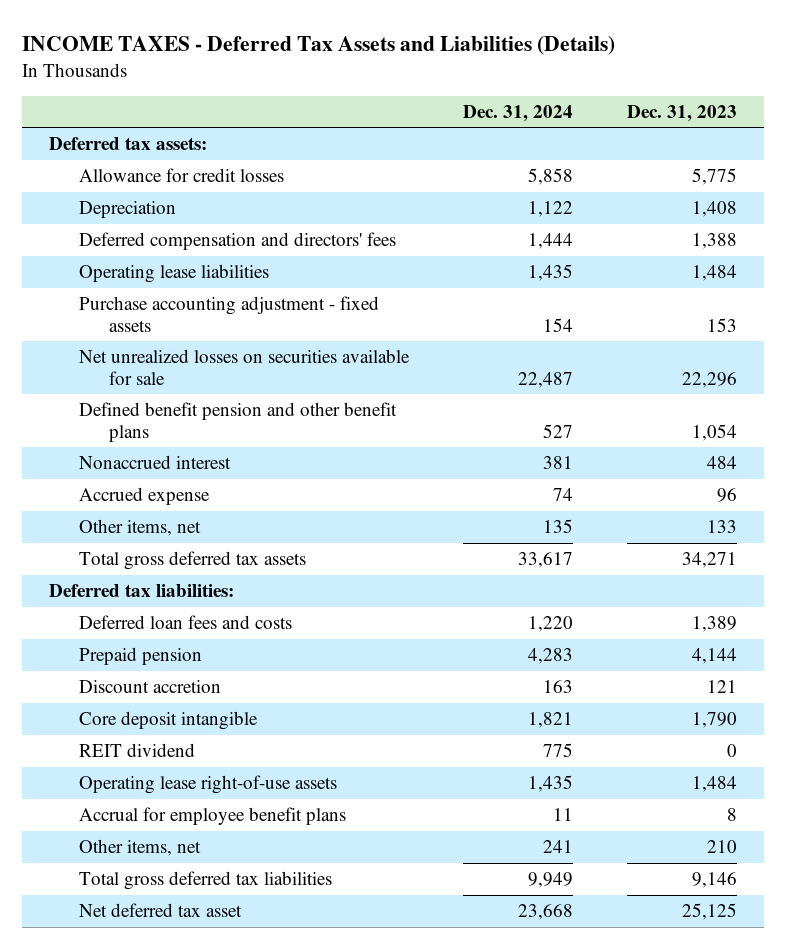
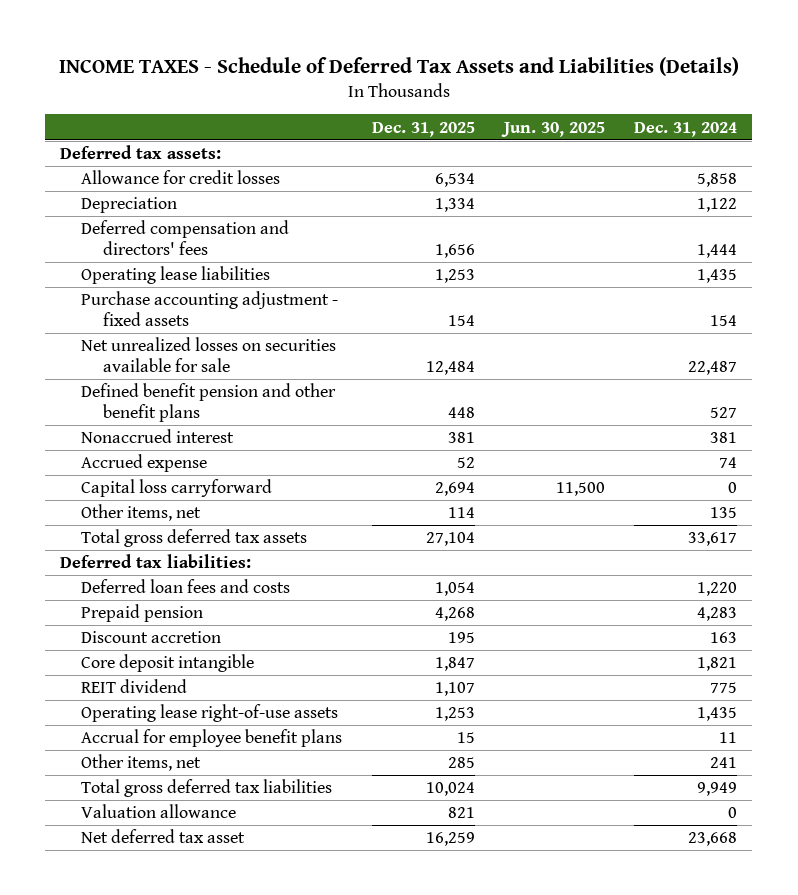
[22,36,616,56] INCOME TAXES - Deferred Tax Assets and Liabilities (Details) -> [58,56,739,76] INCOME TAXES - Schedule of Deferred Tax Assets and Liabilities (Details)
[627,104,738,122] Dec. 31, 2023 -> none
none -> [371,121,475,137] Dec. 31, 2025
none -> [501,121,606,137] Jun. 30, 2025
none -> [81,479,273,498] Capital loss carryforward
none -> [81,804,237,819] Valuation allowance

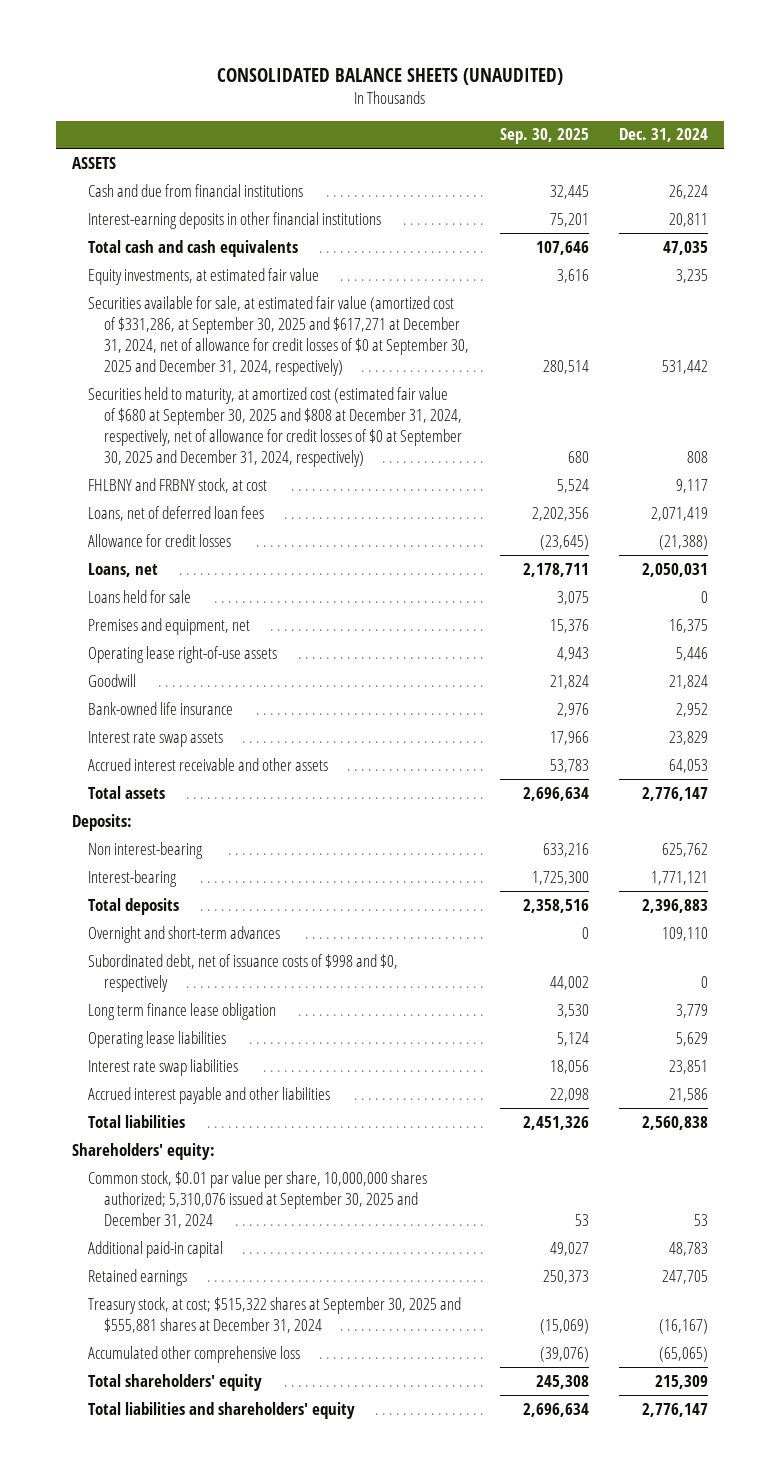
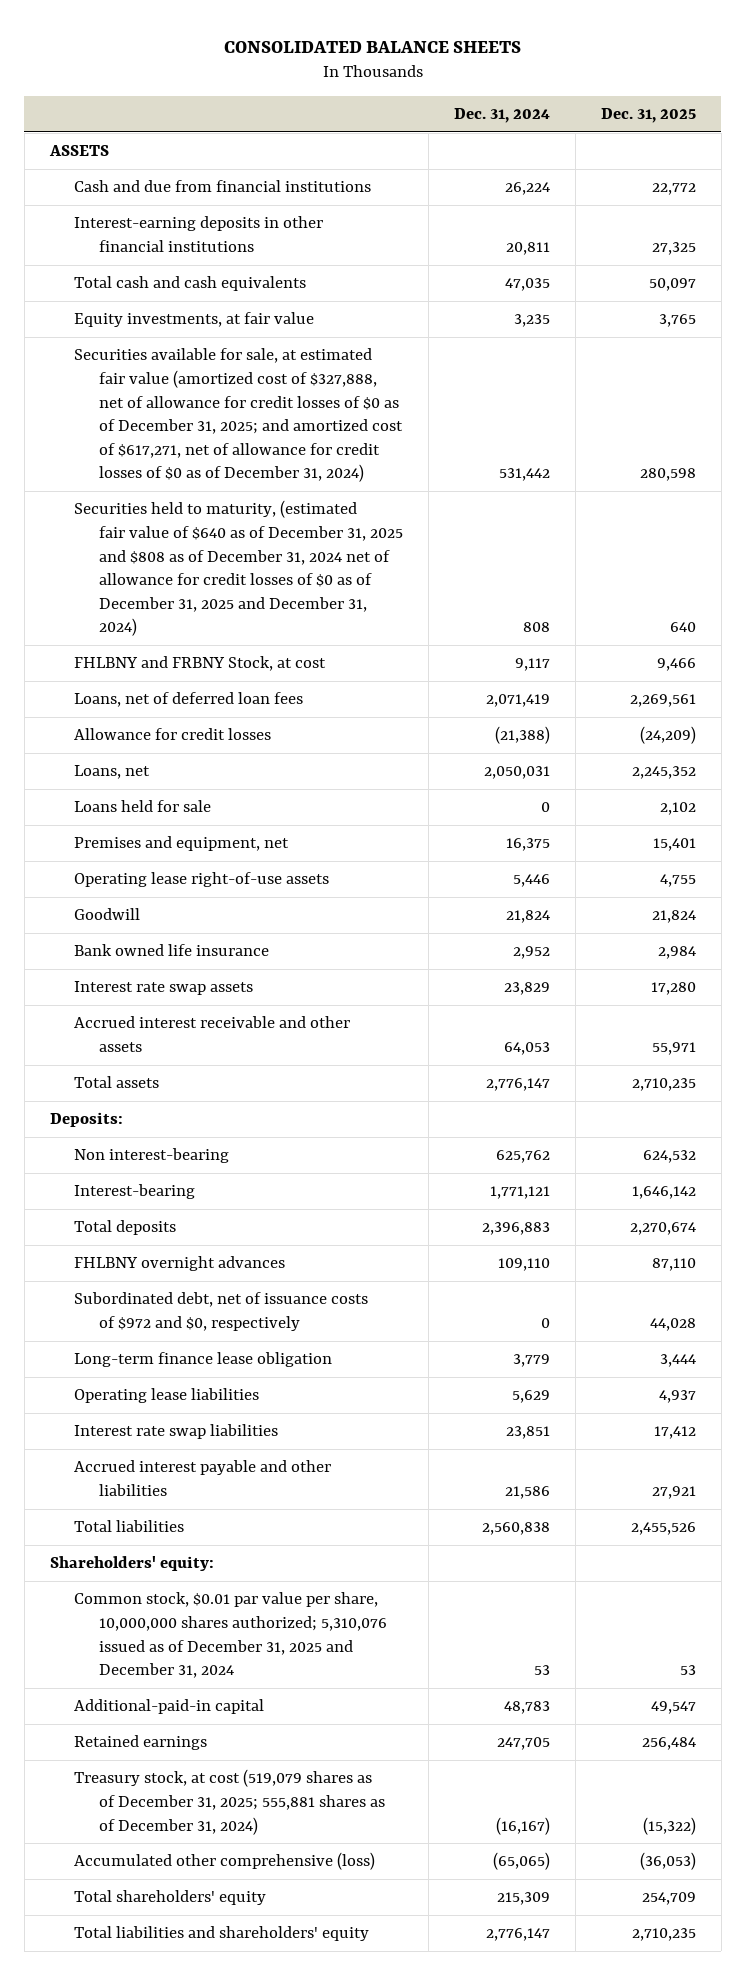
[217,67,564,85] CONSOLIDATED BALANCE SHEETS (UNAUDITED) -> [223,40,521,53] CONSOLIDATED BALANCE SHEETS
[499,128,589,145] Sep. 30, 2025 -> none
none -> [600,107,696,123] Dec. 31, 2025
[87,267,319,285] Equity investments, at estimated fair value -> [74,312,315,328] Equity investments, at fair value
[87,295,469,376] Securities available for sale, at estimated fair value (amortized cost of $331,286, at September 30, 2025 and $617,271 at December 31, 2024, net of allowance for credit losses of $0 at September 30, 2025 and December 31, 2024, respectively) -> [74,348,404,483] Securities available for sale, at estimated fair value (amortized cost of $327,888, net of allowance for credit losses of $0 as of December 31, 2025; and amortized cost of $617,271, net of allowance for credit losses of $0 as of December 31, 2024)
[87,386,462,467] Securities held to maturity, at amortized cost (estimated fair value of $680 at September 30, 2025 and $808 at December 31, 2024, respectively, net of allowance for credit losses of $0 at September 30, 2025 and December 31, 2024, respectively) -> [74,500,404,637] Securities held to maturity, (estimated fair value of $640 as of December 31, 2025 and $808 as of December 31, 2024 net of allowance for credit losses of $0 as of December 31, 2025 and December 31, 2024)
[87,477,267,493] FHLBNY and FRBNY stock, at cost -> [74,656,327,672] FHLBNY and FRBNY Stock, at cost
[87,701,233,715] Bank-owned life insurance -> [74,944,270,957] Bank owned life insurance
[87,925,280,943] Overnight and short-term advances -> [74,1256,286,1272] FHLBNY overnight advances
[87,953,398,992] Subordinated debt, net of issuance costs of $998 and $0, respectively -> [74,1292,369,1331] Subordinated debt, net of issuance costs of $972 and $0, respectively
[87,1002,276,1020] Long term finance lease obligation -> [74,1352,333,1368] Long-term finance lease obligation
[87,1170,427,1228] Common stock, $0.01 par value per share, 10,000,000 shares authorized; 5,310,076 issued at September 30, 2025 and December 31, 2024 -> [74,1592,388,1679] Common stock, $0.01 par value per share, 10,000,000 shares authorized; 5,310,076 issued as of December 31, 2025 and December 31, 2024
[87,1240,223,1258] Additional paid-in capital -> [74,1699,265,1715] Additional-paid-in capital
[87,1296,461,1333] Treasury stock, at cost; $515,322 shares at September 30, 2025 and $555,881 shares at December 31, 2024 -> [74,1769,386,1835] Treasury stock, at cost (519,079 shares as of December 31, 2025; 555,881 shares as of December 31, 2024)
[87,1345,300,1363] Accumulated other comprehensive loss -> [74,1852,376,1871] Accumulated other comprehensive (loss)

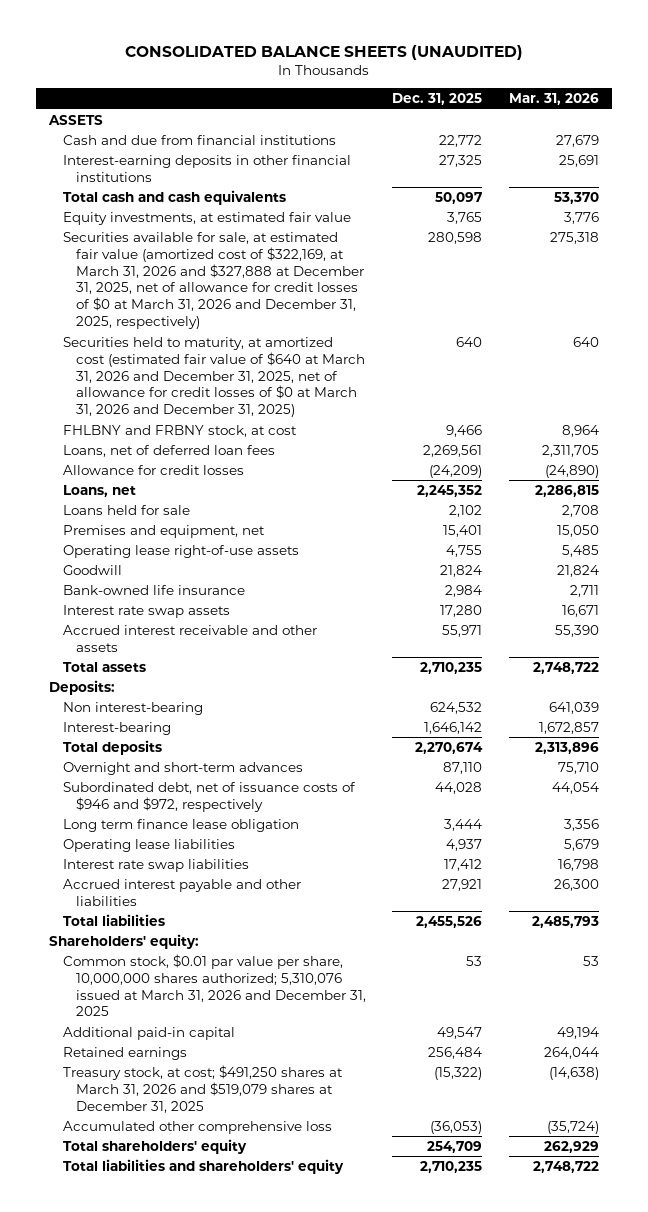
[223,40,521,53] CONSOLIDATED BALANCE SHEETS -> [124,44,523,60] CONSOLIDATED BALANCE SHEETS (UNAUDITED)
[453,107,550,123] Dec. 31, 2024 -> none
none -> [508,93,599,106] Mar. 31, 2026
[74,312,315,328] Equity investments, at fair value -> [62,211,351,225] Equity investments, at estimated fair value
[74,348,404,483] Securities available for sale, at estimated fair value (amortized cost of $327,888, net of allowance for credit losses of $0 as of December 31, 2025; and amortized cost of $617,271, net of allowance for credit losses of $0 as of December 31, 2024) -> [62,231,365,330] Securities available for sale, at estimated fair value (amortized cost of $322,169, at March 31, 2026 and $327,888 at December 31, 2025, net of allowance for credit losses of $0 at March 31, 2026 and December 31, 2025, respectively)
[74,500,404,637] Securities held to maturity, (estimated fair value of $640 as of December 31, 2025 and $808 as of December 31, 2024 net of allowance for credit losses of $0 as of December 31, 2025 and December 31, 2024) -> [62,336,366,418] Securities held to maturity, at amortized cost (estimated fair value of $640 at March 31, 2026 and December 31, 2025, net of allowance for credit losses of $0 at March 31, 2026 and December 31, 2025)
[74,656,327,672] FHLBNY and FRBNY Stock, at cost -> [62,424,297,437] FHLBNY and FRBNY stock, at cost
[74,944,270,957] Bank owned life insurance -> [62,584,245,595] Bank-owned life insurance
[74,1256,286,1272] FHLBNY overnight advances -> [62,761,303,775] Overnight and short-term advances
[74,1292,369,1331] Subordinated debt, net of issuance costs of $972 and $0, respectively -> [62,781,356,812] Subordinated debt, net of issuance costs of $946 and $972, respectively
[74,1352,333,1368] Long-term finance lease obligation -> [62,818,299,832] Long term finance lease obligation
[74,1592,388,1679] Common stock, $0.01 par value per share, 10,000,000 shares authorized; 5,310,076 issued as of December 31, 2025 and December 31, 2024 -> [62,953,367,1017] Common stock, $0.01 par value per share, 10,000,000 shares authorized; 5,310,076 issued at March 31, 2026 and December 31, 2025
[74,1699,265,1715] Additional-paid-in capital -> [62,1026,235,1040] Additional paid-in capital
[74,1769,386,1835] Treasury stock, at cost (519,079 shares as of December 31, 2025; 555,881 shares as of December 31, 2024) -> [62,1064,343,1113] Treasury stock, at cost; $491,250 shares at March 31, 2026 and $519,079 shares at December 31, 2025
[74,1852,376,1871] Accumulated other comprehensive (loss) -> [62,1120,332,1134] Accumulated other comprehensive loss

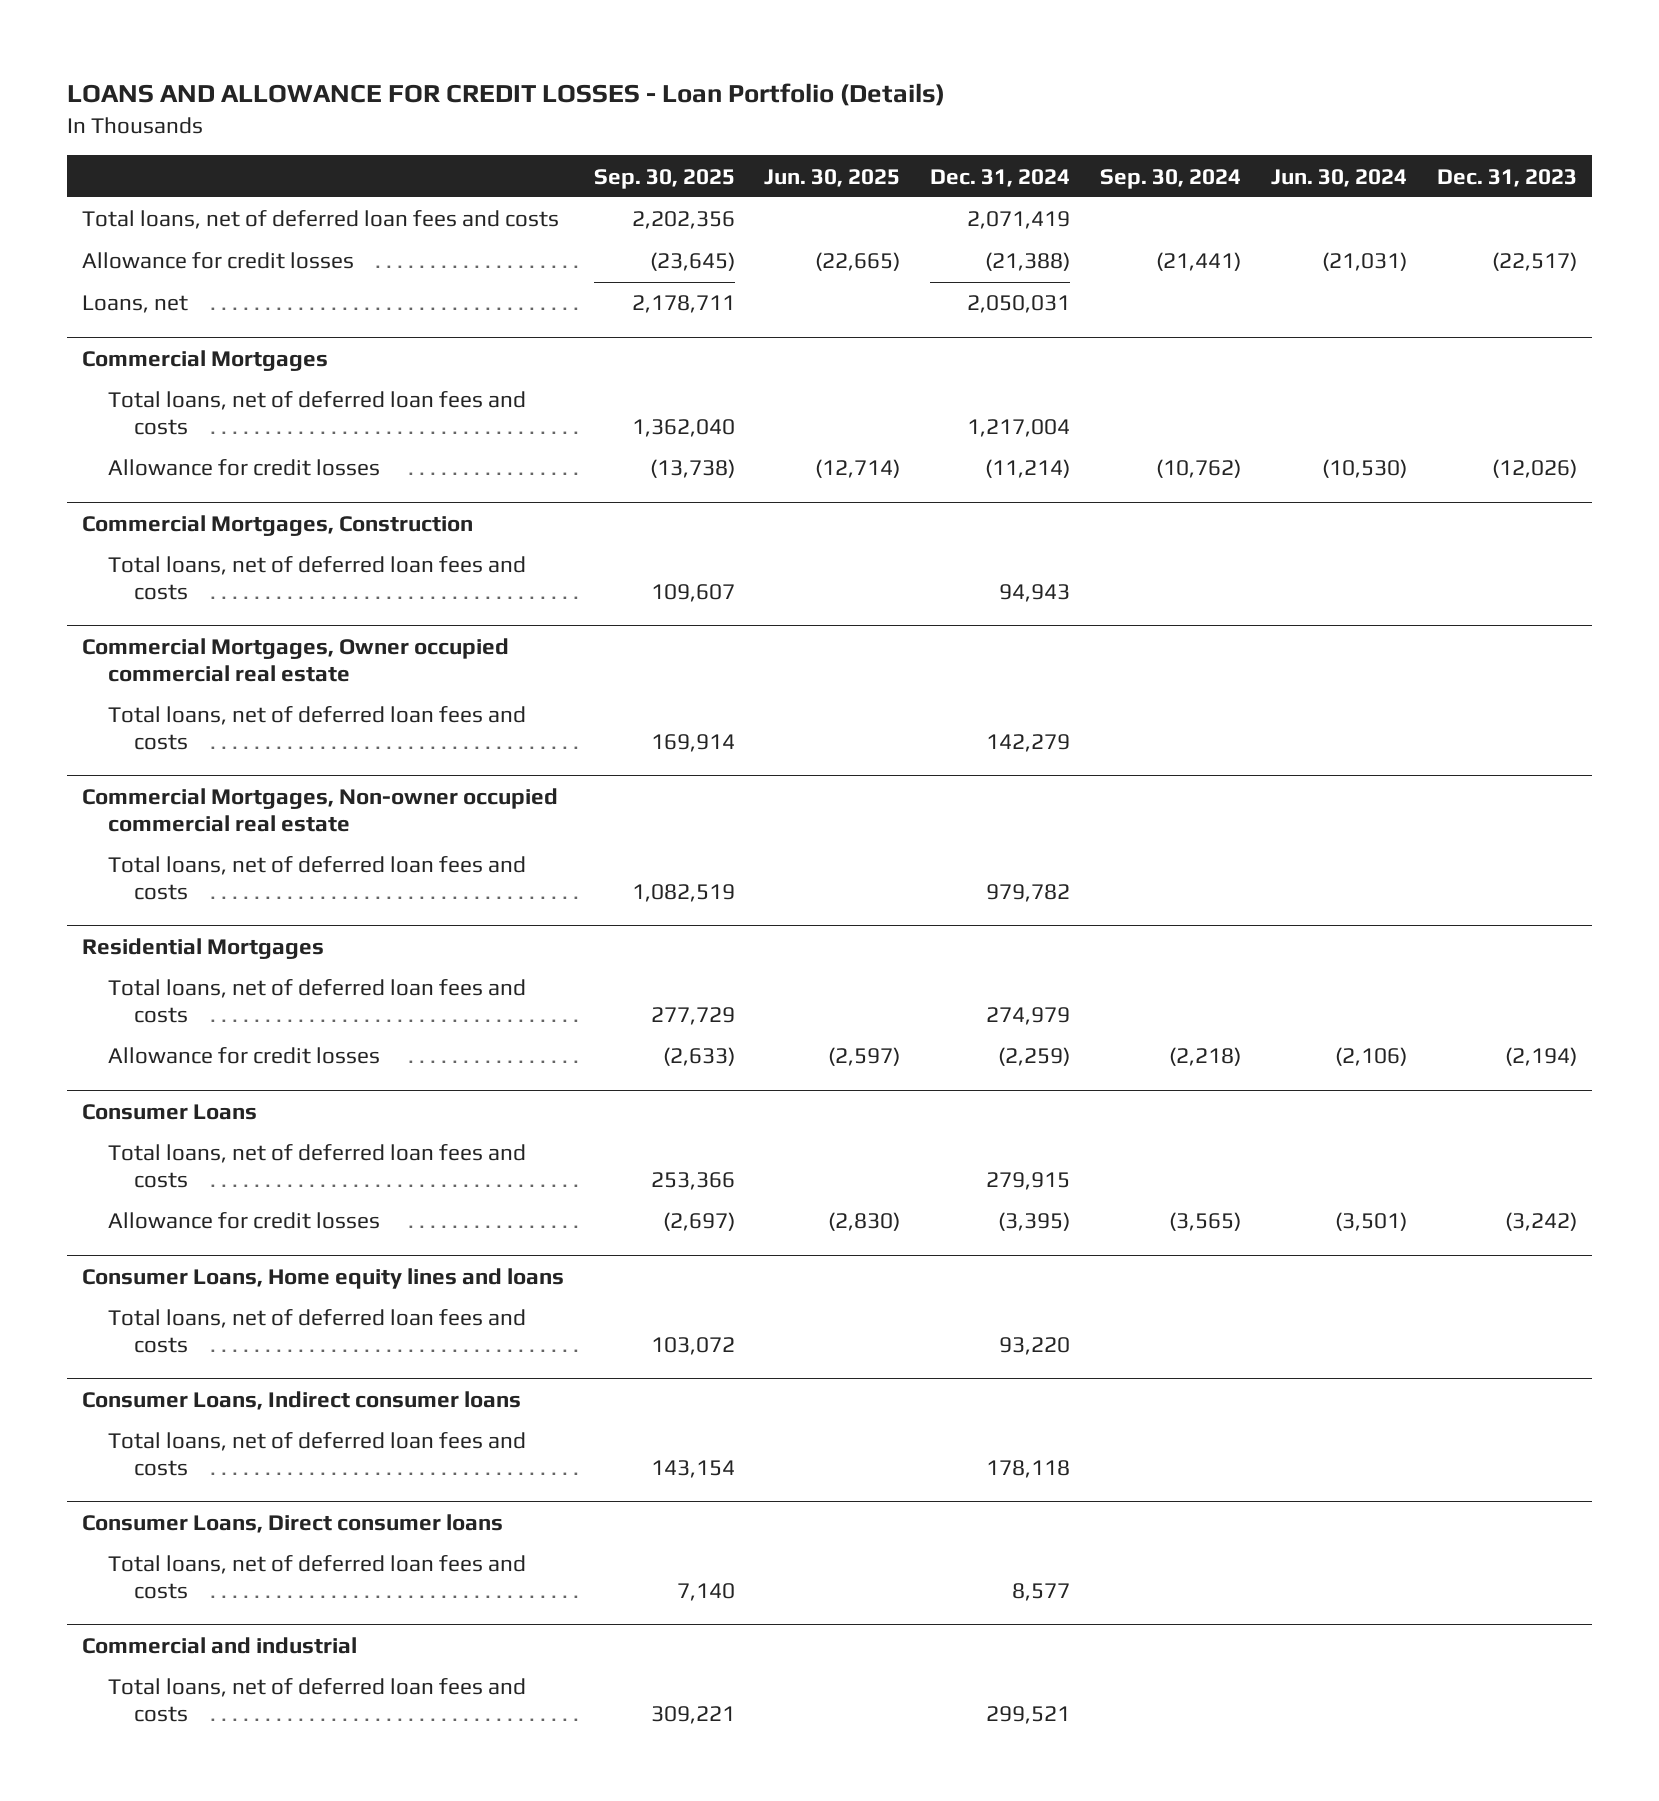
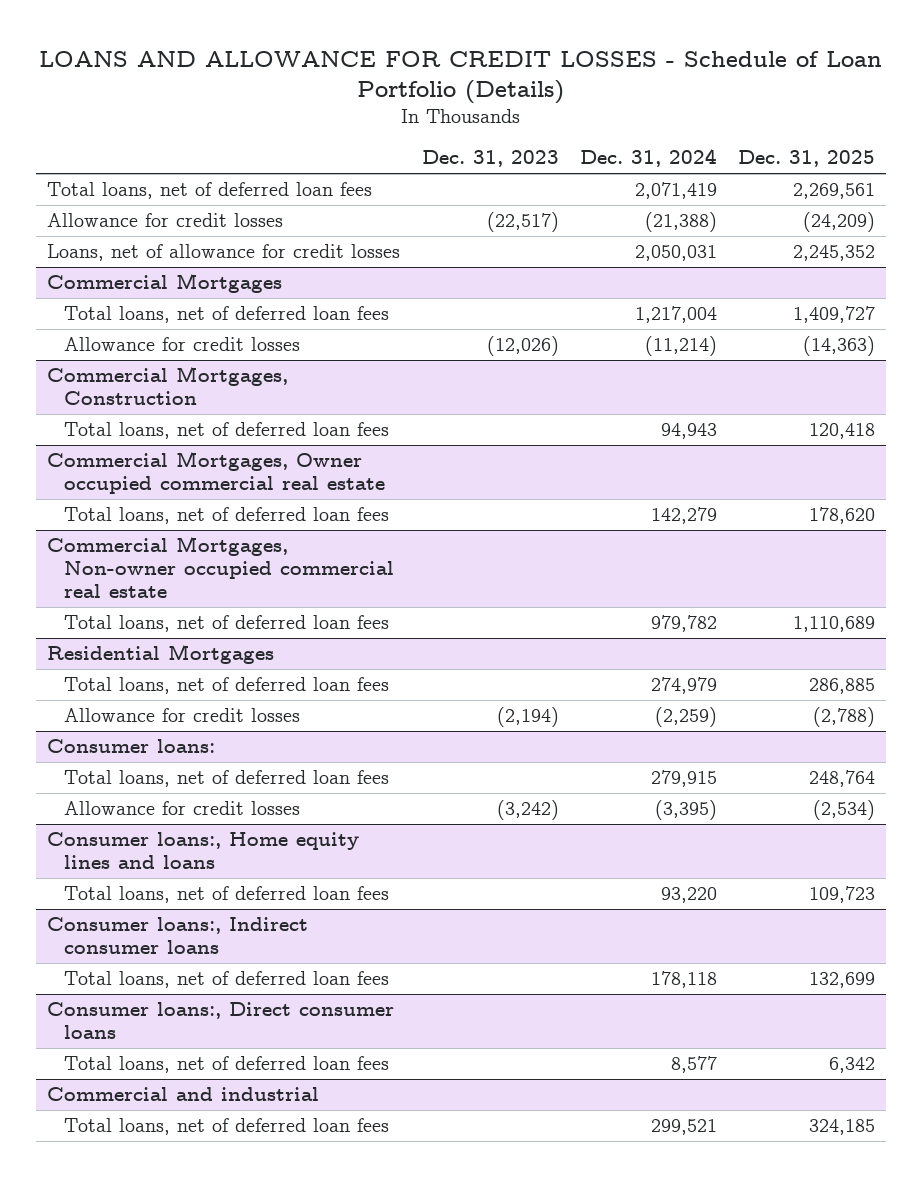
[66,83,945,107] LOANS AND ALLOWANCE FOR CREDIT LOSSES - Loan Portfolio (Details) -> [39,50,883,104] LOANS AND ALLOWANCE FOR CREDIT LOSSES - Schedule of Loan Portfolio (Details)
[593,168,735,189] Sep. 30, 2025 -> none
[764,168,901,187] Jun. 30, 2025 -> none
[1100,168,1242,189] Sep. 30, 2024 -> none
[1270,168,1407,187] Jun. 30, 2024 -> none
none -> [738,150,876,168] Dec. 31, 2025
[81,210,559,230] Total loans, net of deferred loan fees and costs -> [47,182,373,200] Total loans, net of deferred loan fees
[81,295,188,314] Loans, net -> [47,244,401,262] Loans, net of allowance for credit losses
[107,391,526,436] Total loans, net of deferred loan fees and costs -> [64,306,390,324] Total loans, net of deferred loan fees
[107,556,526,601] Total loans, net of deferred loan fees and costs -> [64,422,390,440] Total loans, net of deferred loan fees
[107,706,526,751] Total loans, net of deferred loan fees and costs -> [64,507,390,525] Total loans, net of deferred loan fees
[107,856,526,901] Total loans, net of deferred loan fees and costs -> [64,615,390,633] Total loans, net of deferred loan fees
[107,979,526,1024] Total loans, net of deferred loan fees and costs -> [64,677,390,695] Total loans, net of deferred loan fees
[81,1103,257,1120] Consumer Loans -> [47,739,216,754] Consumer loans:
[107,1144,526,1189] Total loans, net of deferred loan fees and costs -> [64,770,390,788] Total loans, net of deferred loan fees
[81,1267,564,1289] Consumer Loans, Home equity lines and loans -> [47,832,360,870] Consumer loans:, Home equity lines and loans
[107,1309,526,1354] Total loans, net of deferred loan fees and costs -> [64,886,390,904] Total loans, net of deferred loan fees
[81,1390,521,1410] Consumer Loans, Indirect consumer loans -> [47,917,309,955] Consumer loans:, Indirect consumer loans
[107,1432,526,1477] Total loans, net of deferred loan fees and costs -> [64,971,390,989] Total loans, net of deferred loan fees
[81,1513,503,1533] Consumer Loans, Direct consumer loans -> [47,1002,395,1040] Consumer loans:, Direct consumer loans
[107,1555,526,1600] Total loans, net of deferred loan fees and costs -> [64,1056,390,1074] Total loans, net of deferred loan fees
[107,1678,526,1723] Total loans, net of deferred loan fees and costs -> [64,1118,390,1136] Total loans, net of deferred loan fees

